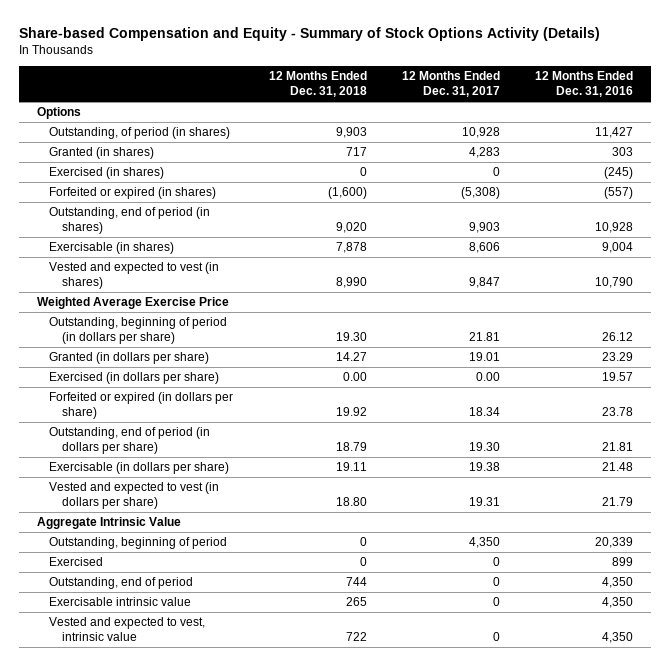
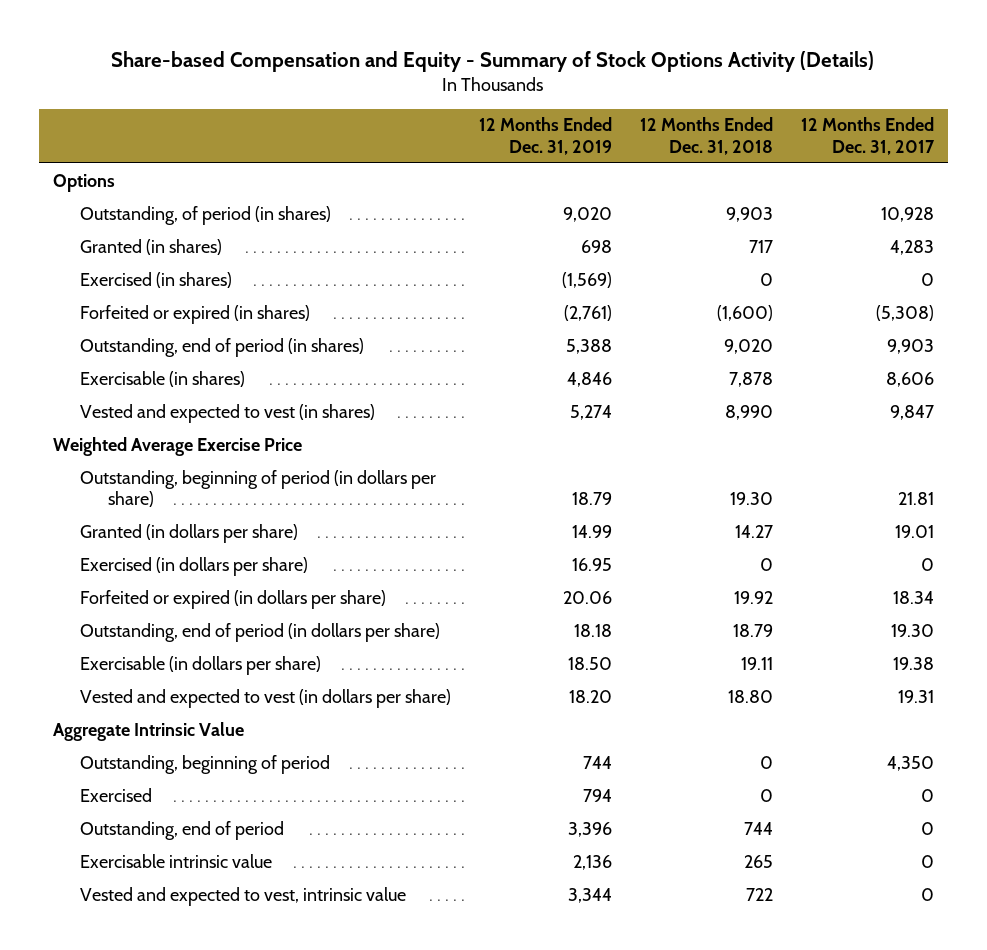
[535,71,634,98] 12 Months Ended Dec. 31, 2016 -> none
none -> [479,117,613,155] 12 Months Ended Dec. 31, 2019
[342,372,367,382] 0.00 -> [760,557,774,571] 0
[475,372,500,382] 0.00 -> [920,557,934,571] 0

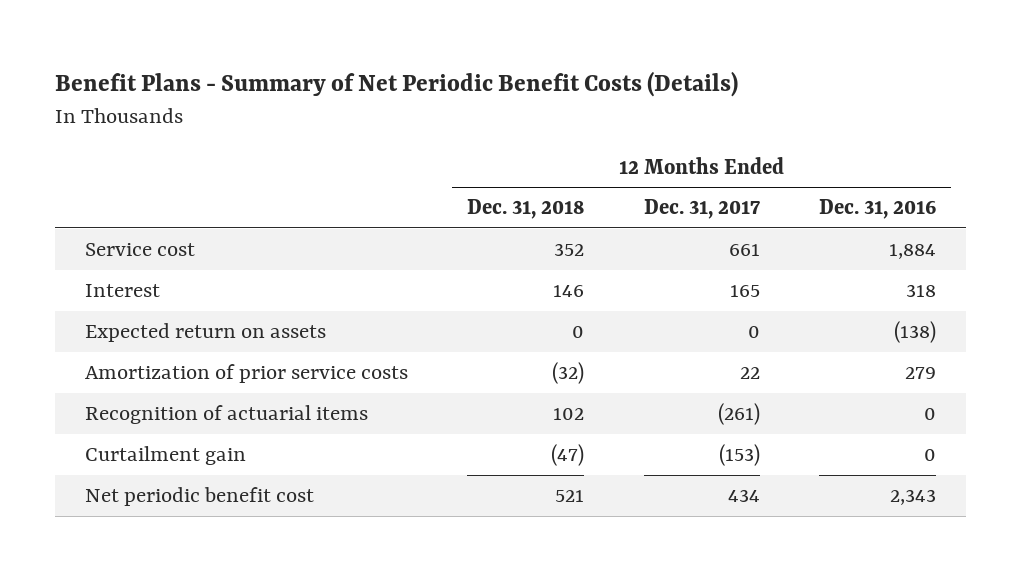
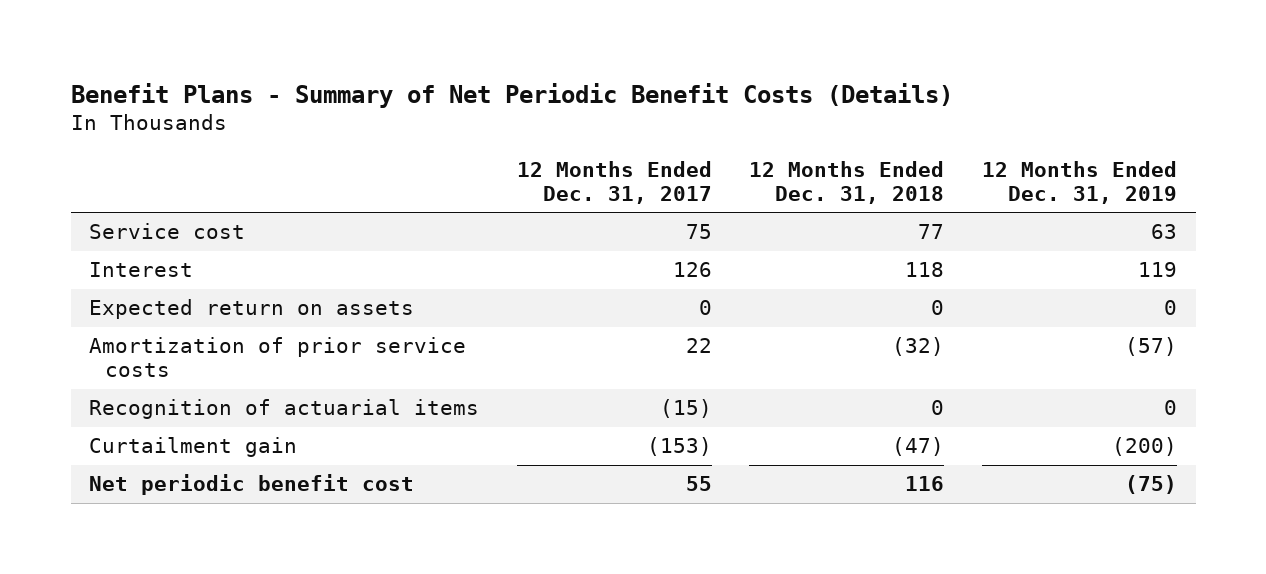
[819,199,937,220] Dec. 31, 2016 -> none
none -> [981,161,1177,204] 12 Months Ended Dec. 31, 2019
[554,243,585,257] 352 -> [918,224,945,240] 77
[728,244,760,257] 661 -> [685,224,712,240] 75
[553,285,585,298] 146 -> [905,262,945,278] 118
[729,285,760,298] 165 -> [672,262,712,278] 126
[553,408,585,421] 102 -> [931,400,945,416] 0
[717,403,760,426] (261) -> [659,399,712,419] (15)
[555,490,585,503] 521 -> [905,476,945,492] 116
[727,489,760,503] 434 -> [685,476,712,492] 55

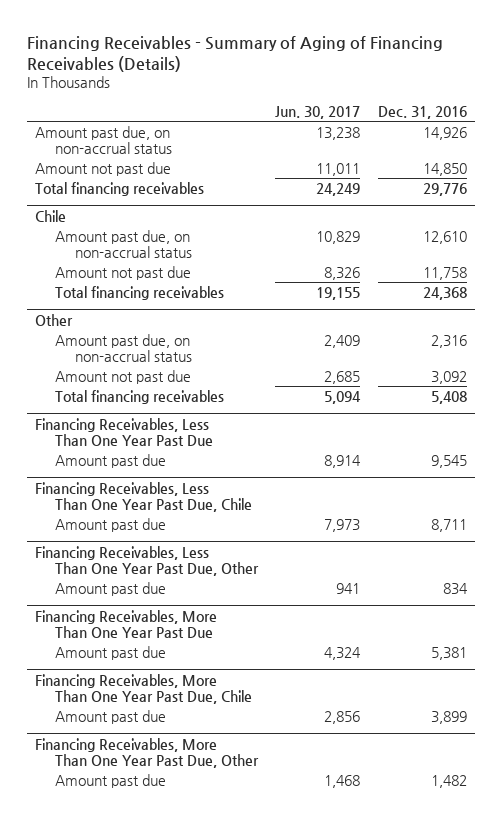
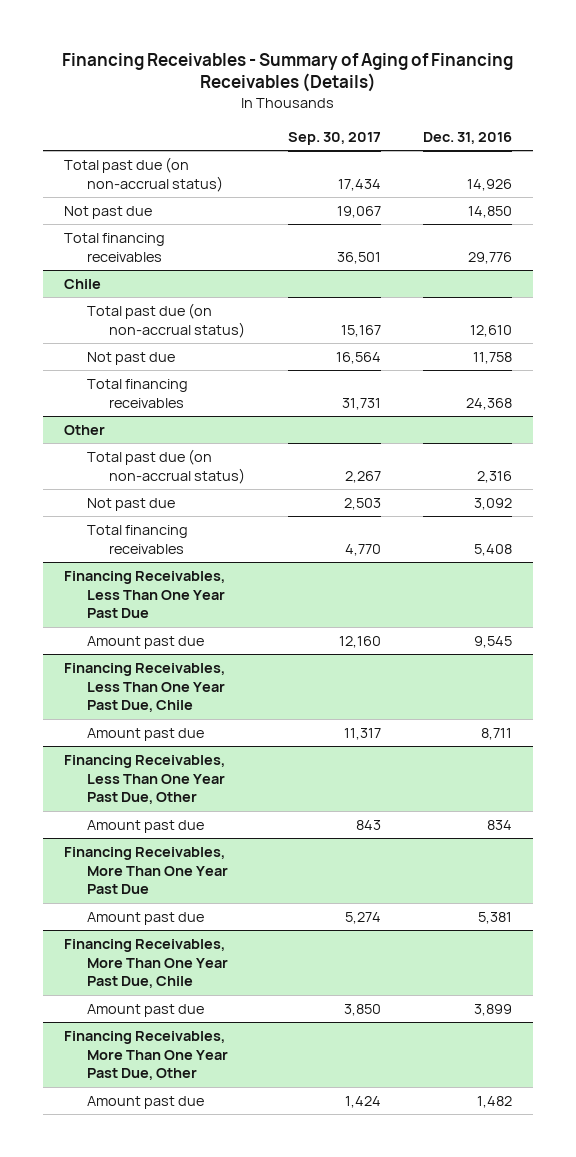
[275,105,361,119] Jun. 30, 2017 -> none
none -> [287,132,381,146] Sep. 30, 2017
[35,125,173,154] Amount past due, on non-accrual status -> [63,156,223,192] Total past due (on non-accrual status)
[35,161,172,176] Amount not past due -> [63,205,152,219] Not past due
[55,229,192,258] Amount past due, on non-accrual status -> [86,302,246,338] Total past due (on non-accrual status)
[55,265,192,280] Amount not past due -> [86,351,175,365] Not past due
[55,333,192,362] Amount past due, on non-accrual status -> [86,448,246,484] Total past due (on non-accrual status)
[55,369,192,384] Amount not past due -> [86,497,175,511] Not past due

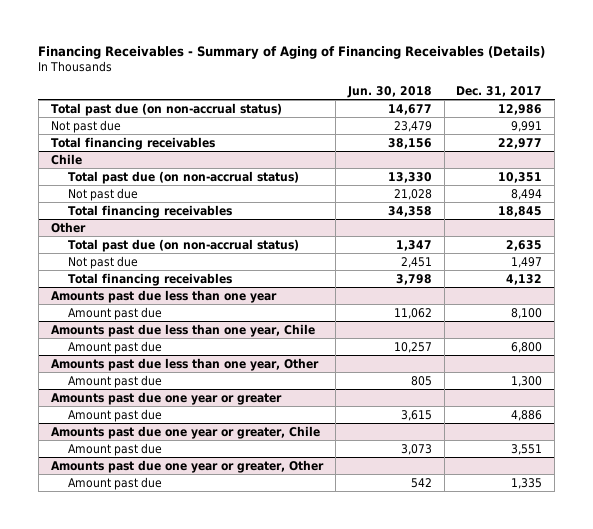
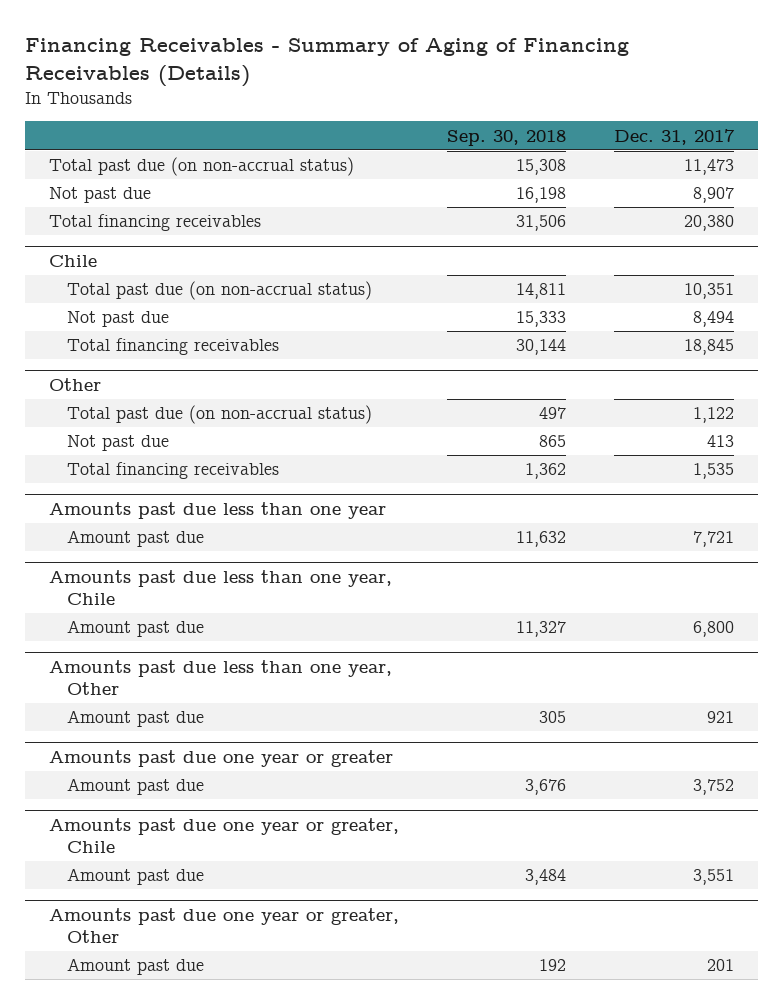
[346,86,432,99] Jun. 30, 2018 -> none
none -> [446,129,566,146] Sep. 30, 2018
[498,103,543,115] 12,986 -> [683,159,734,176] 11,473
[511,120,543,132] 9,991 -> [692,187,734,204] 8,907
[498,137,543,149] 22,977 -> [683,215,734,232] 20,380
[506,239,543,251] 2,635 -> [692,407,734,424] 1,122
[511,256,543,268] 1,497 -> [706,435,734,448] 413
[506,273,543,285] 4,132 -> [692,463,734,480] 1,535
[511,307,543,319] 8,100 -> [692,531,734,548] 7,721
[511,375,543,387] 1,300 -> [706,711,734,724] 921
[511,409,543,421] 4,886 -> [692,779,734,796] 3,752
[511,477,543,489] 1,335 -> [706,959,734,972] 201

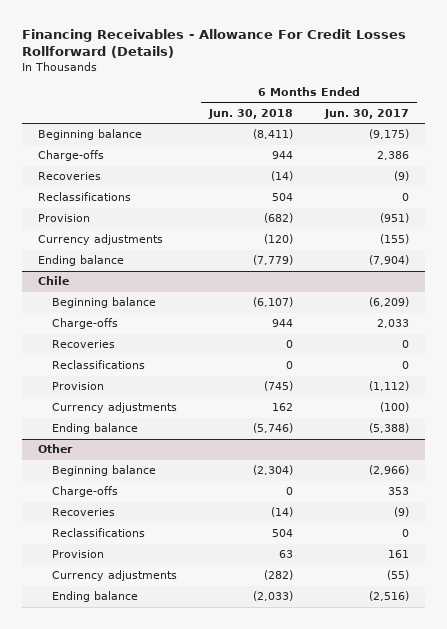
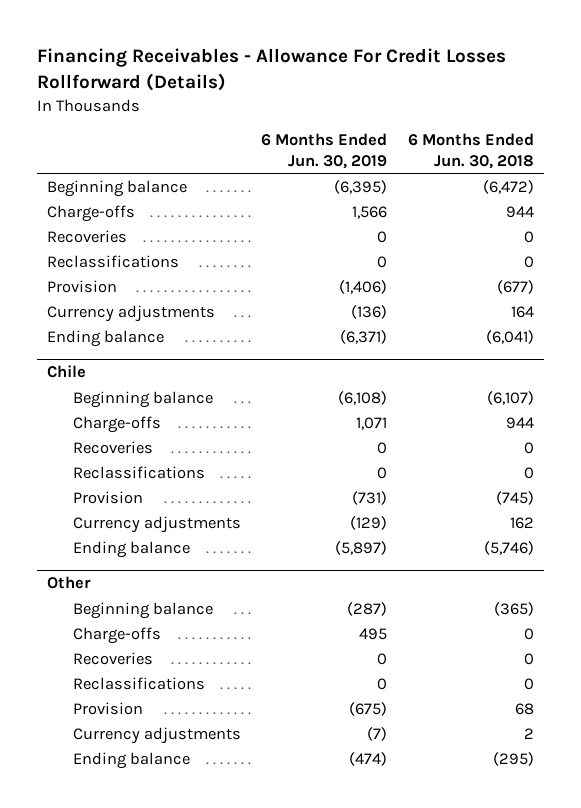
[323,109,409,120] Jun. 30, 2017 -> none
none -> [261,133,388,169] 6 Months Ended Jun. 30, 2019
[252,129,293,140] (8,411) -> [482,179,534,194] (6,472)
[270,171,293,182] (14) -> [523,230,534,243] 0
[271,193,293,202] 504 -> [523,255,534,268] 0
[263,213,293,224] (682) -> [496,279,534,294] (677)
[263,234,293,245] (120) -> [510,305,534,318] 164
[252,255,293,266] (7,779) -> [485,329,534,344] (6,041)
[252,465,293,476] (2,304) -> [493,601,534,616] (365)
[270,507,293,518] (14) -> [523,652,534,665] 0
[271,529,293,538] 504 -> [523,677,534,690] 0
[278,550,293,559] 63 -> [514,702,534,715] 68
[263,570,293,581] (282) -> [523,727,534,739] 2
[252,591,293,602] (2,033) -> [492,751,534,766] (295)

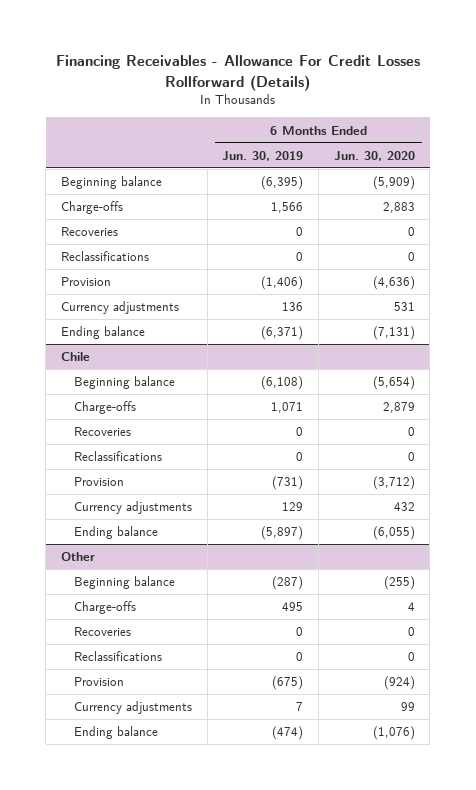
[407,133,534,169] 6 Months Ended Jun. 30, 2018 -> none
none -> [333,150,415,161] Jun. 30, 2020
[351,304,388,319] (136) -> [282,302,304,312] 136
[350,515,388,530] (129) -> [282,502,304,512] 129
[367,726,388,741] (7) -> [296,702,304,712] 7

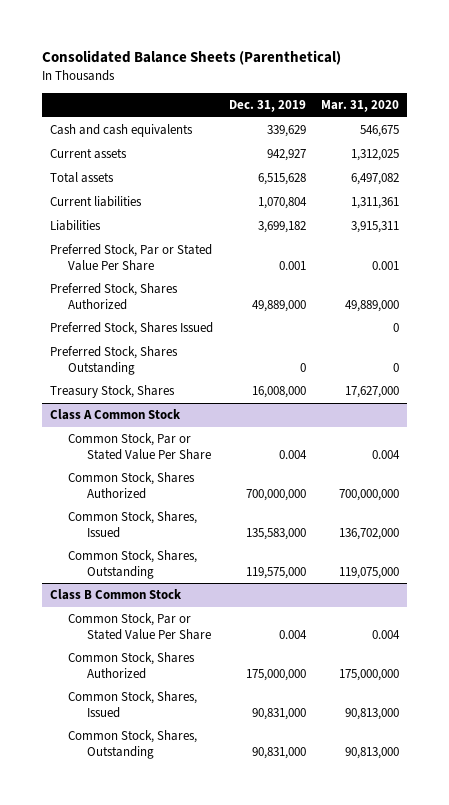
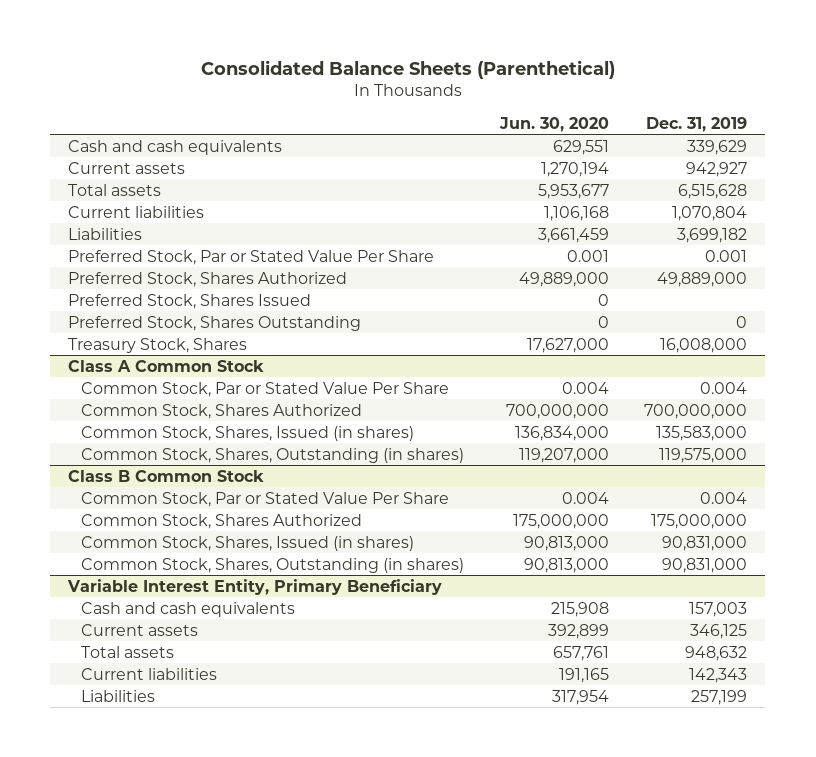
[321,100,400,113] Mar. 31, 2020 -> none
none -> [498,116,609,132] Jun. 30, 2020
[68,511,198,538] Common Stock, Shares, Issued -> [81,425,415,441] Common Stock, Shares, Issued (in shares)
[68,550,198,579] Common Stock, Shares, Outstanding -> [81,447,465,463] Common Stock, Shares, Outstanding (in shares)
[68,691,198,718] Common Stock, Shares, Issued -> [81,535,415,551] Common Stock, Shares, Issued (in shares)
[68,730,198,759] Common Stock, Shares, Outstanding -> [81,557,465,573] Common Stock, Shares, Outstanding (in shares)
none -> [67,578,443,595] Variable Interest Entity, Primary Beneficiary
none -> [81,601,296,617] Cash and cash equivalents
none -> [81,623,199,636] Current assets
none -> [81,645,175,658] Total assets
none -> [81,667,218,680] Current liabilities
none -> [81,689,156,702] Liabilities

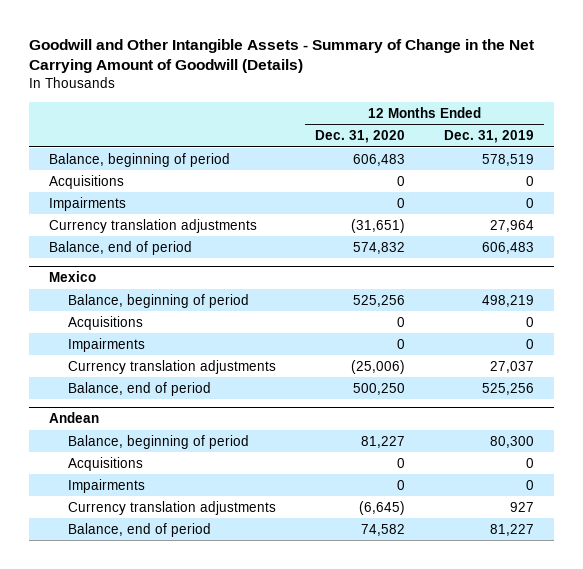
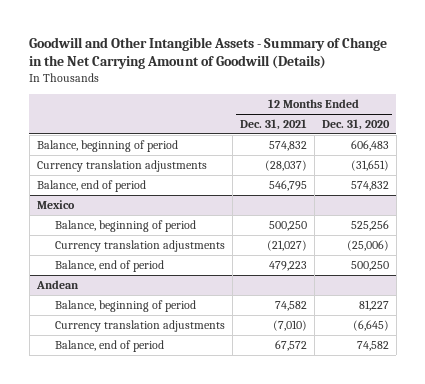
[444,130,535,144] Dec. 31, 2019 -> none
none -> [239,119,307,131] Dec. 31, 2021
[48,174,124,189] Acquisitions -> none
[48,196,126,211] Impairments -> none
[68,315,144,330] Acquisitions -> none
[68,337,146,352] Impairments -> none
[68,456,144,471] Acquisitions -> none
[68,478,146,493] Impairments -> none

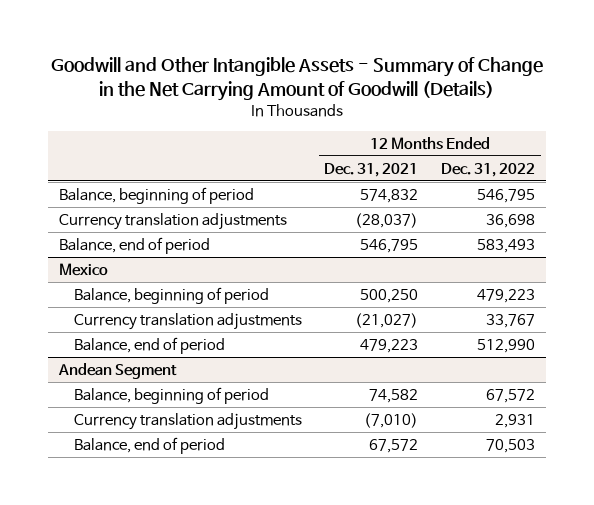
[321,119,390,131] Dec. 31, 2020 -> none
none -> [440,162,535,177] Dec. 31, 2022
[35,279,79,289] Andean -> [58,362,178,379] Andean Segment

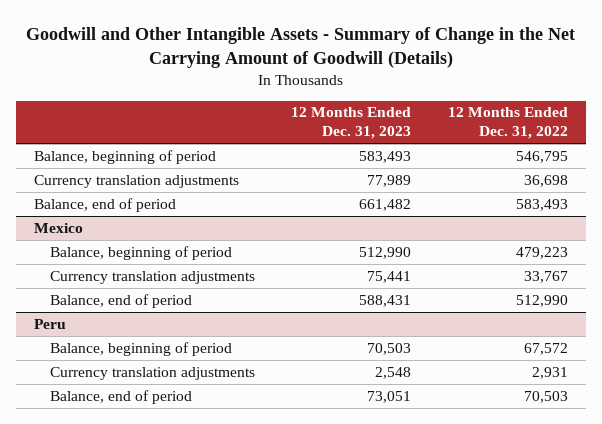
[324,162,419,177] Dec. 31, 2021 -> none
none -> [291,107,412,140] 12 Months Ended Dec. 31, 2023
[58,362,178,379] Andean Segment -> [34,318,67,329] Peru

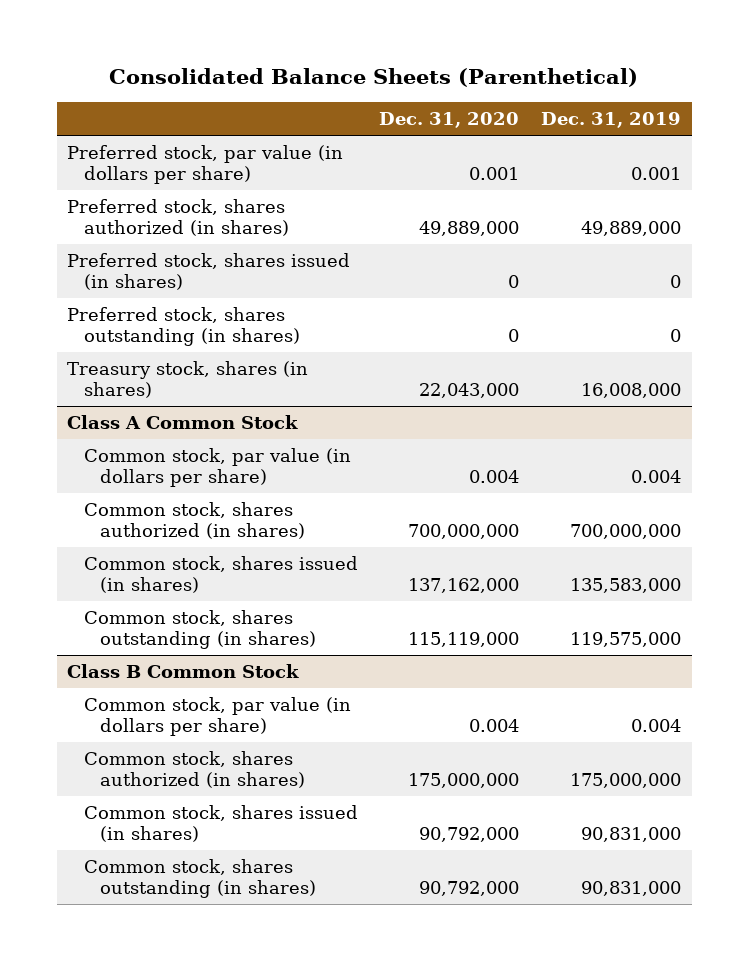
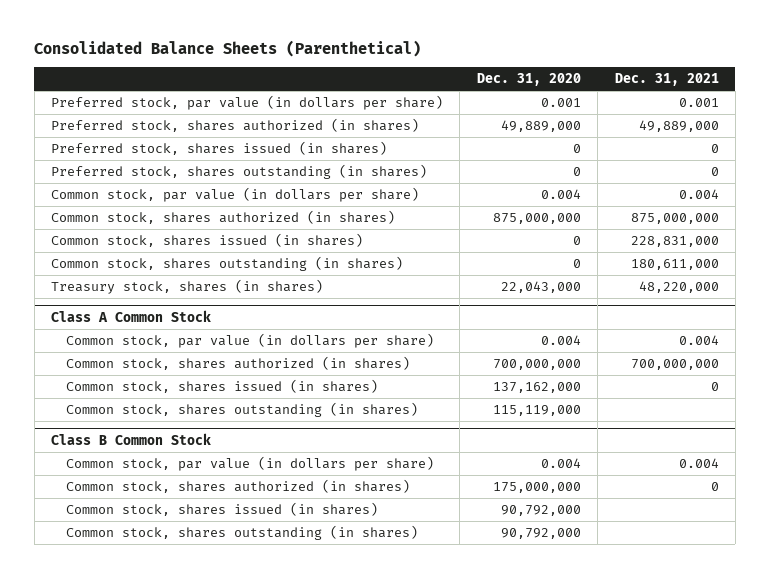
[540,111,681,128] Dec. 31, 2019 -> none
none -> [614,73,719,87] Dec. 31, 2021
none -> [51,187,420,203] Common stock, par value (in dollars per share)
none -> [51,210,396,225] Common stock, shares authorized (in shares)
none -> [51,233,364,248] Common stock, shares issued (in shares)
none -> [51,256,404,272] Common stock, shares outstanding (in shares)

